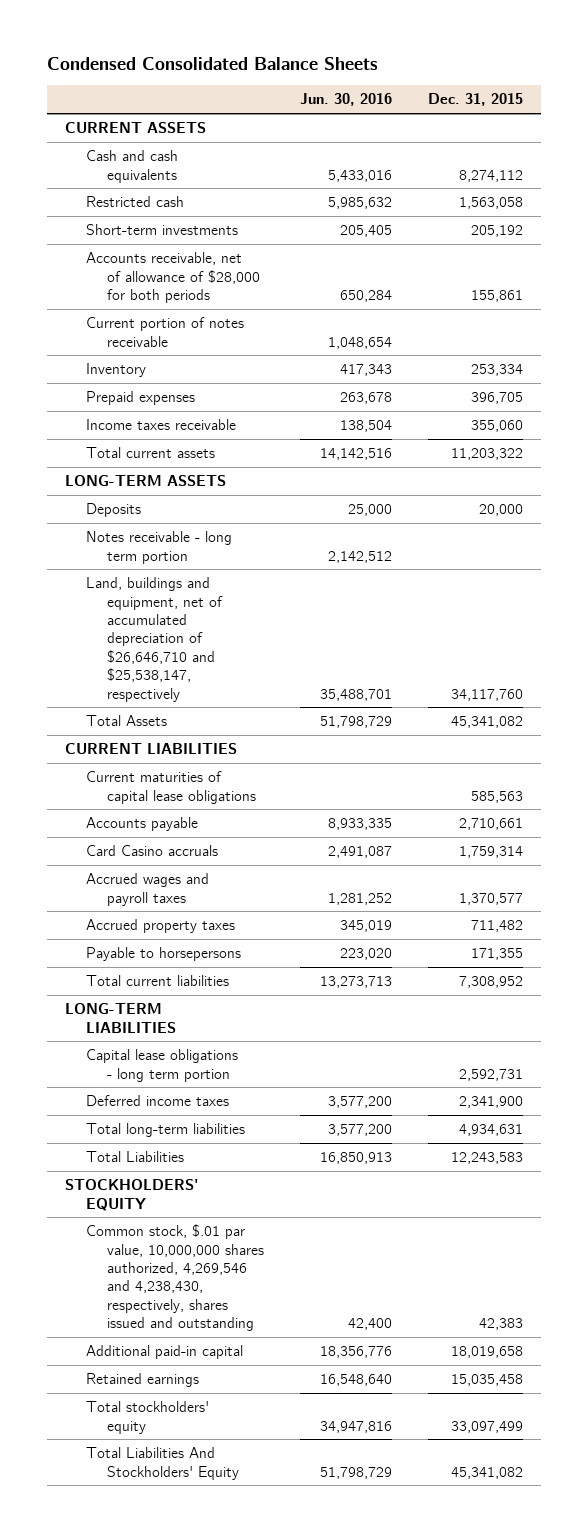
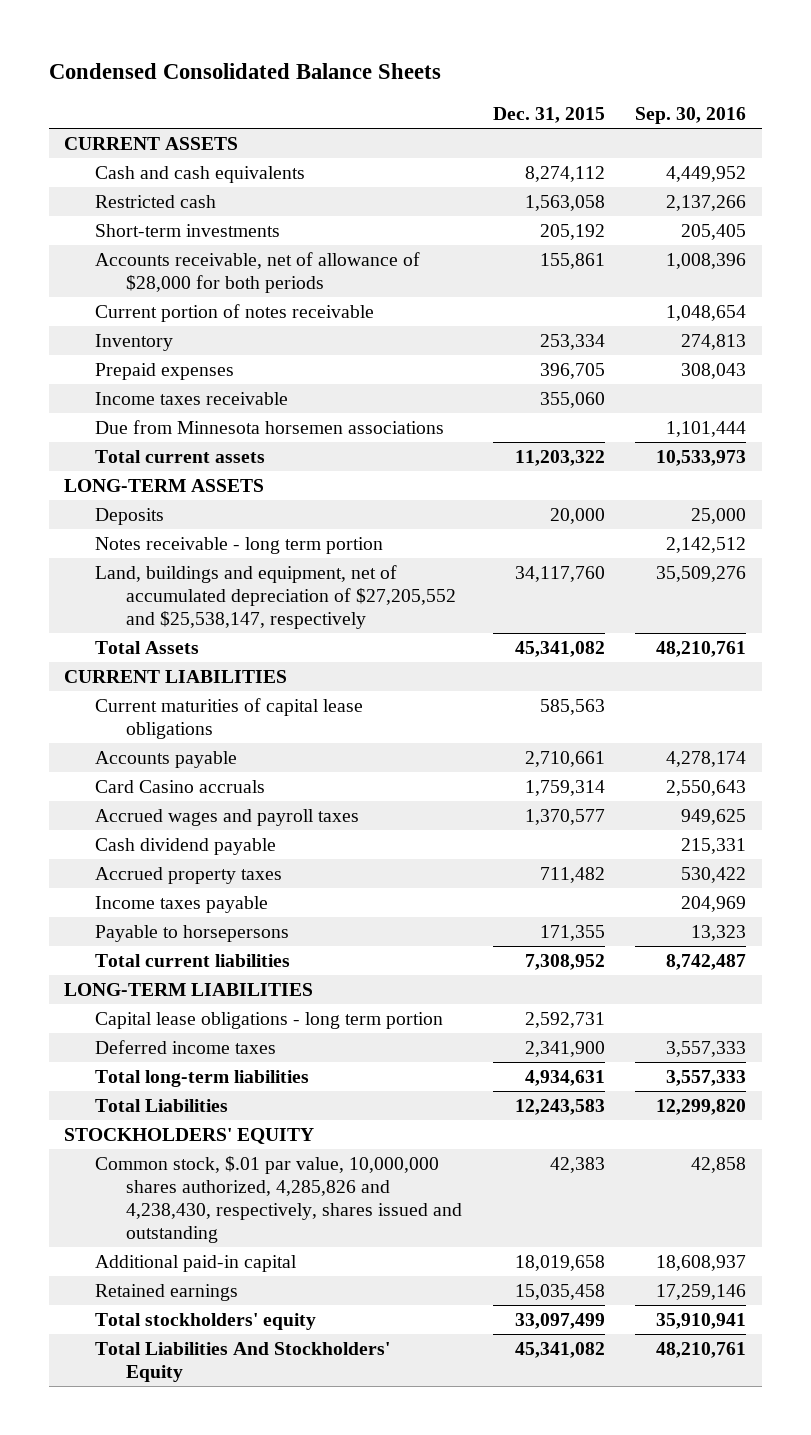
[300,93,393,107] Jun. 30, 2016 -> none
none -> [635,107,747,125] Sep. 30, 2016
none -> [95,420,445,435] Due from Minnesota horsemen associations
[85,577,224,702] Land, buildings and equipment, net of accumulated depreciation of $26,646,710 and $25,538,147, respectively -> [95,565,456,629] Land, buildings and equipment, net of accumulated depreciation of $27,205,552 and $25,538,147, respectively
none -> [95,838,277,856] Cash dividend payable
none -> [95,896,269,914] Income taxes payable
[85,1224,265,1332] Common stock, $.01 par value, 10,000,000 shares authorized, 4,269,546 and 4,238,430, respectively, shares issued and outstanding -> [95,1156,462,1243] Common stock, $.01 par value, 10,000,000 shares authorized, 4,285,826 and 4,238,430, respectively, shares issued and outstanding

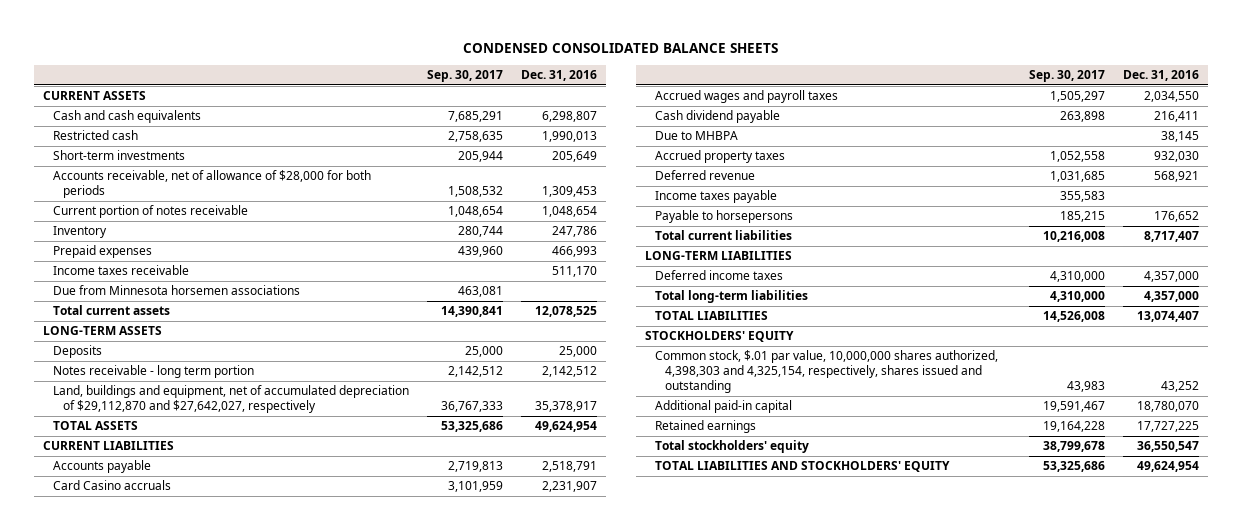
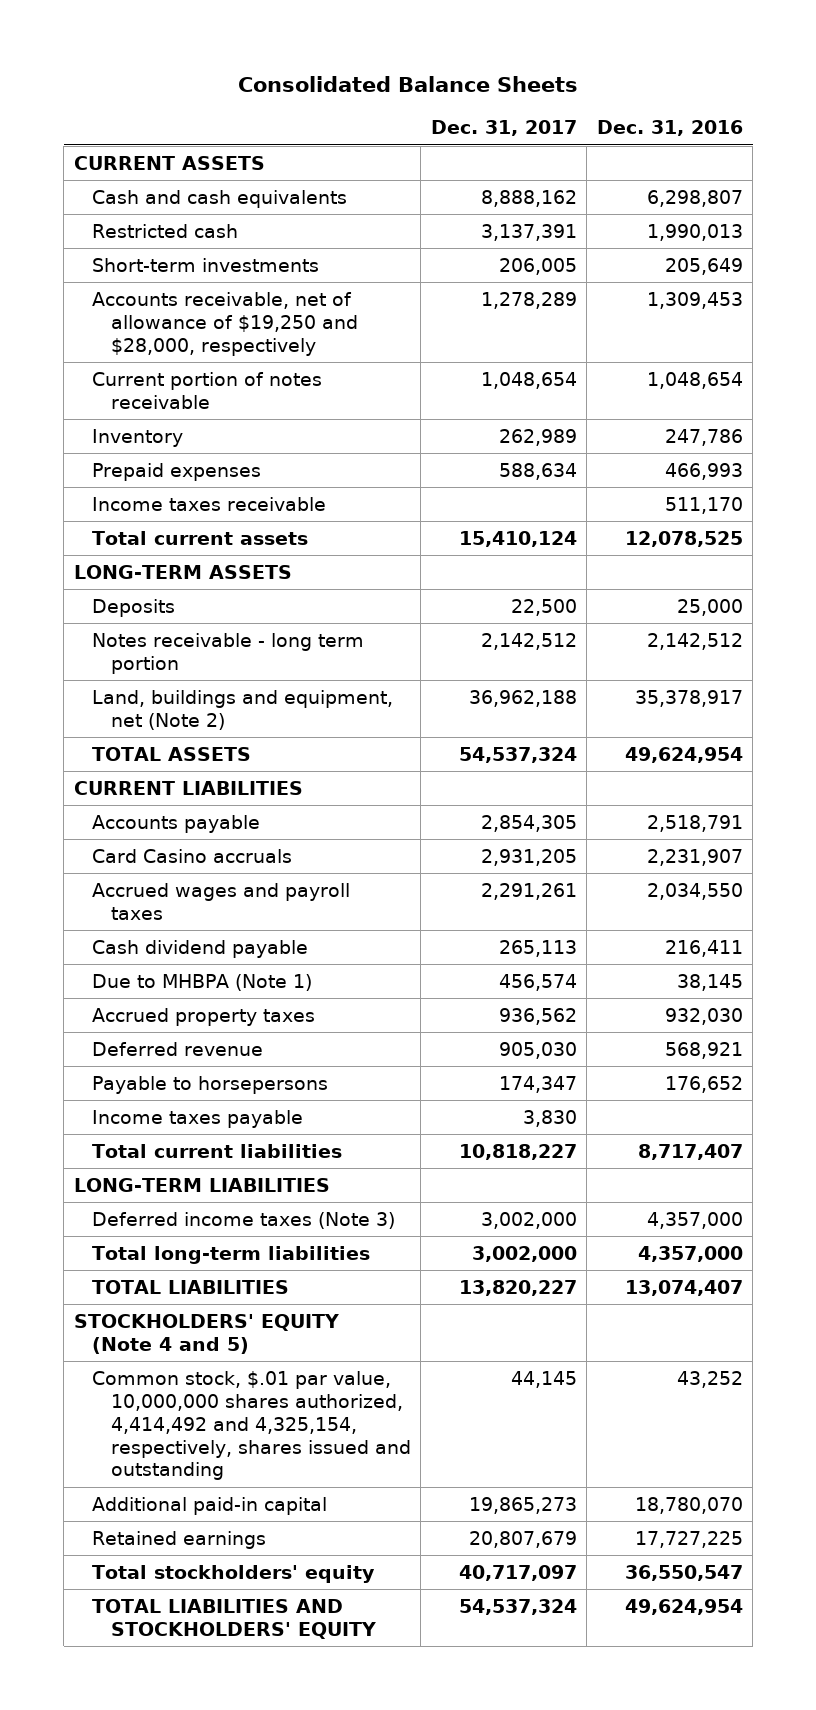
[463,42,779,53] CONDENSED CONSOLIDATED BALANCE SHEETS -> [238,76,579,93] Consolidated Balance Sheets
[427,69,504,82] Sep. 30, 2017 -> none
none -> [430,120,577,137] Dec. 31, 2017
[53,170,372,199] Accounts receivable, net of allowance of $28,000 for both periods -> [92,291,358,356] Accounts receivable, net of allowance of $19,250 and $28,000, respectively
[53,285,301,296] Due from Minnesota horsemen associations -> none
[53,385,410,414] Land, buildings and equipment, net of accumulated depreciation of $29,112,870 and $27,642,027, respectively -> [92,689,394,730] Land, buildings and equipment, net (Note 2)
[654,131,738,141] Due to MHBPA -> [92,973,313,991] Due to MHBPA (Note 1)
[654,190,777,204] Income taxes payable -> [92,1109,304,1128] Income taxes payable
[654,270,783,281] Deferred income taxes -> [92,1211,396,1229] Deferred income taxes (Note 3)
[644,331,794,343] STOCKHOLDERS' EQUITY -> [73,1313,339,1354] STOCKHOLDERS' EQUITY (Note 4 and 5)
[654,350,998,393] Common stock, $.01 par value, 10,000,000 shares authorized, 4,398,303 and 4,325,154, respectively, shares issued and outstanding -> [92,1370,411,1481] Common stock, $.01 par value, 10,000,000 shares authorized, 4,414,492 and 4,325,154, respectively, shares issued and outstanding

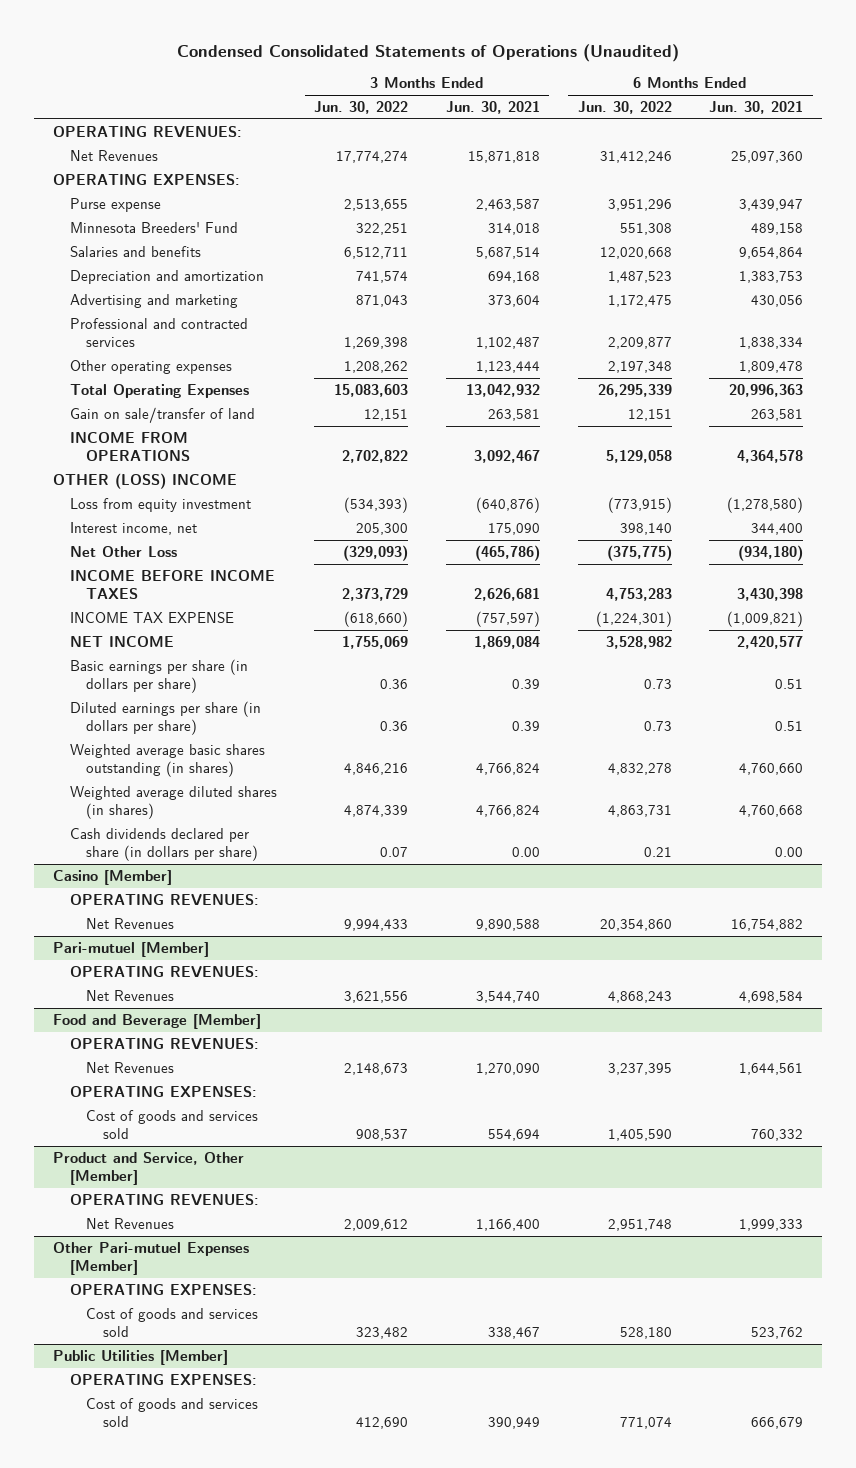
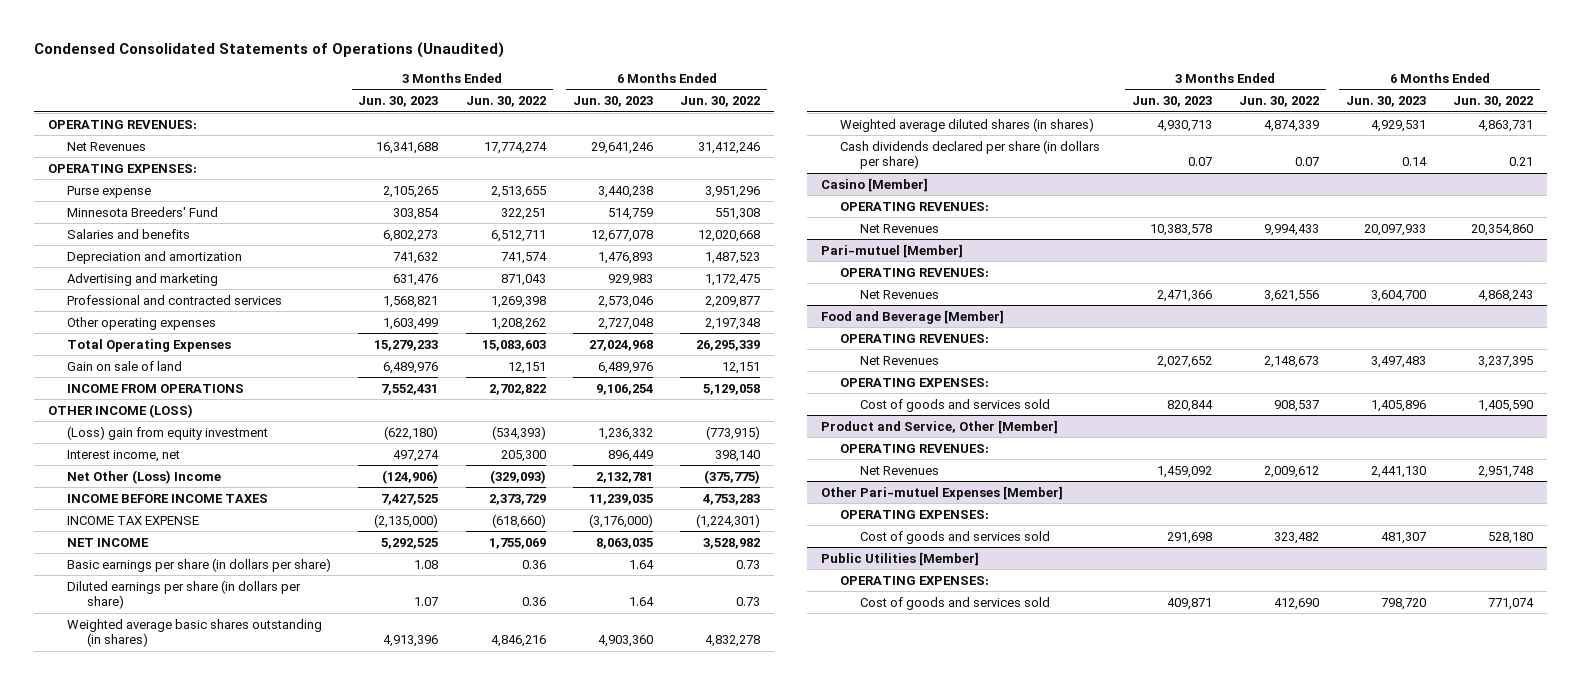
[445,101,540,115] Jun. 30, 2021 -> none
[709,101,804,115] Jun. 30, 2021 -> none
none -> [358,96,439,108] Jun. 30, 2023
none -> [573,96,654,108] Jun. 30, 2023
[69,406,255,423] Gain on sale/transfer of land -> [67,360,183,371] Gain on sale of land
[53,472,238,489] OTHER (LOSS) INCOME -> [47,403,193,418] OTHER INCOME (LOSS)
[69,497,251,512] Loss from equity investment -> [67,425,269,440] (Loss) gain from equity investment
[69,545,177,557] Net Other Loss -> [67,469,222,484] Net Other (Loss) Income

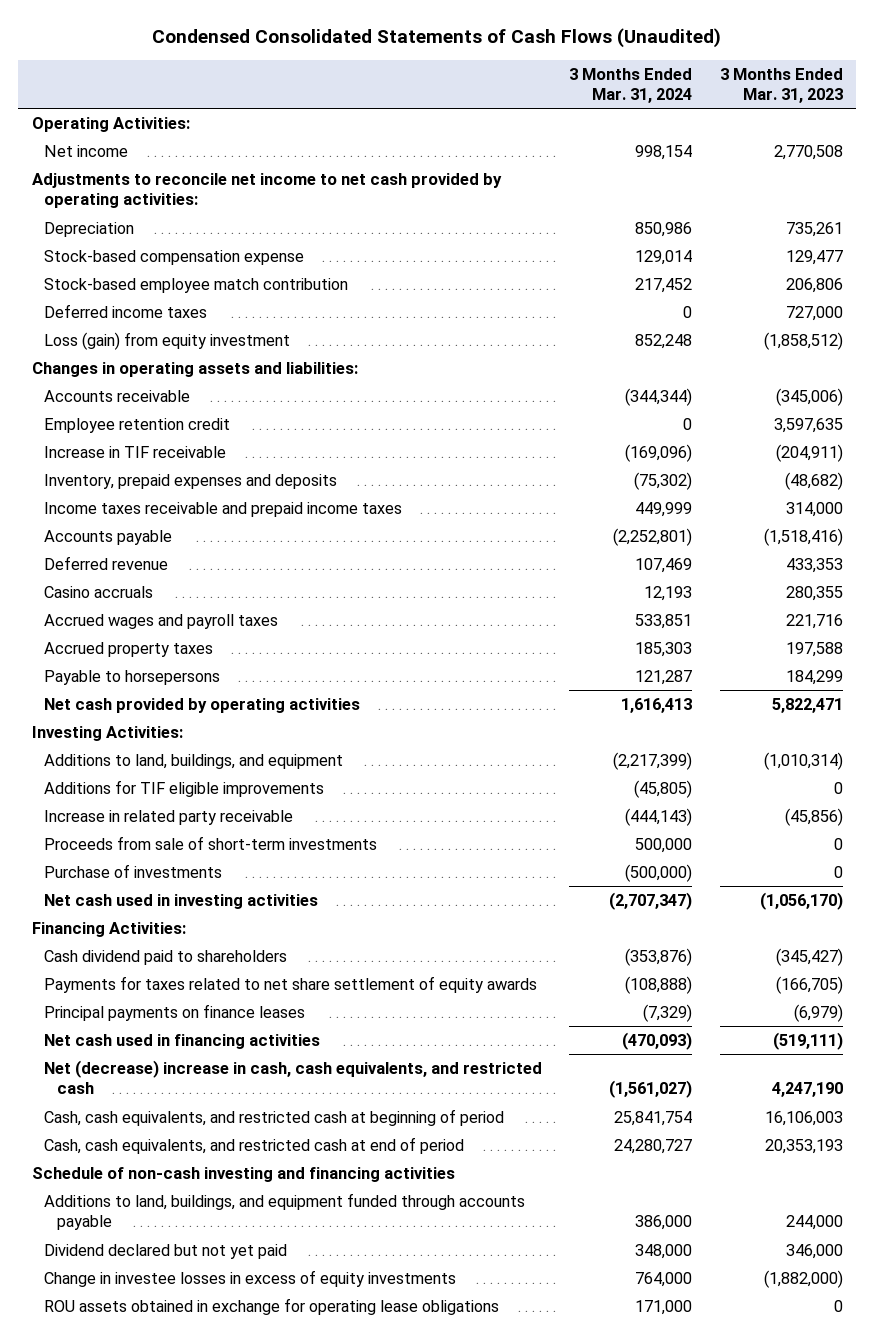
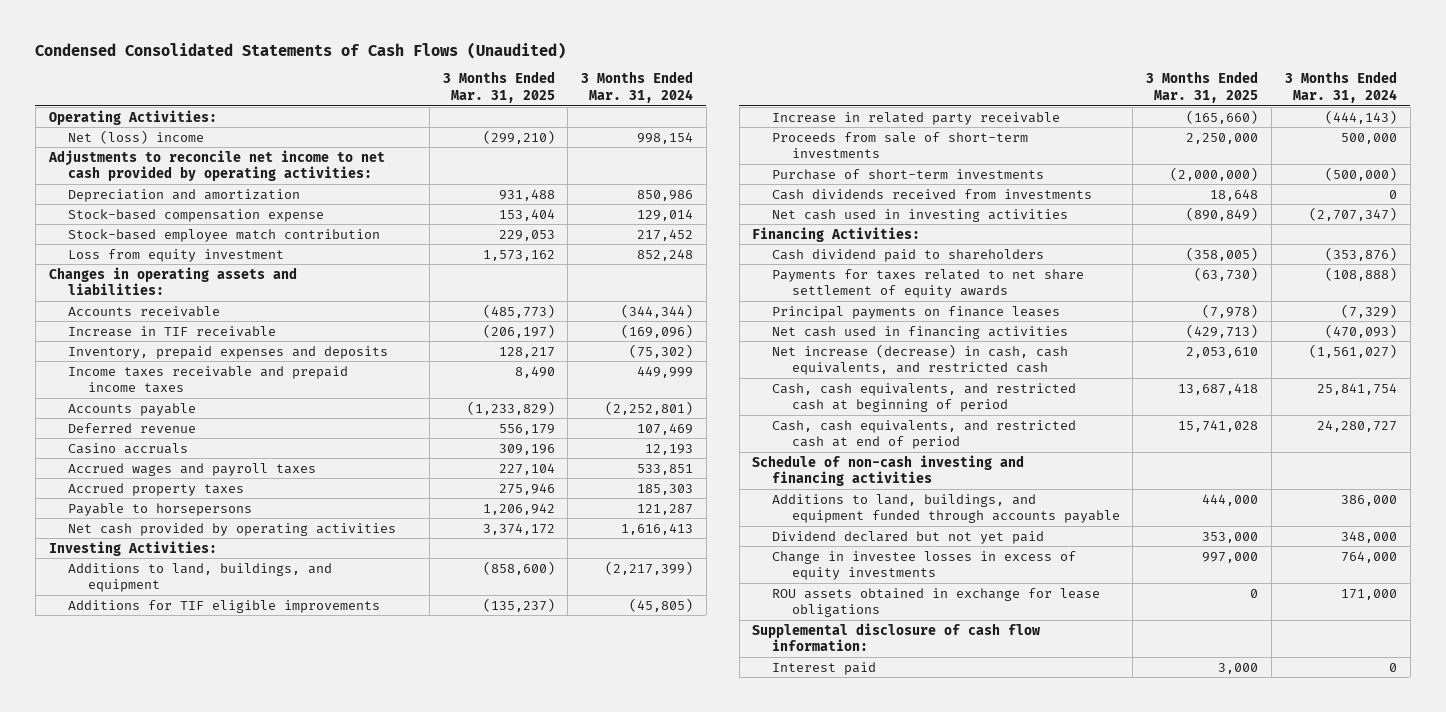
[719,67,843,103] 3 Months Ended Mar. 31, 2023 -> none
none -> [442,71,555,104] 3 Months Ended Mar. 31, 2025
[44,144,129,157] Net income -> [68,129,205,144] Net (loss) income
[44,221,135,237] Depreciation -> [68,188,301,202] Depreciation and amortization
[44,303,208,318] Deferred income taxes -> none
[44,331,291,350] Loss (gain) from equity investment -> [68,248,285,262] Loss from equity investment
[44,417,231,433] Employee retention credit -> none
[44,863,223,878] Purchase of investments -> [772,168,1045,180] Purchase of short-term investments
none -> [772,188,1093,200] Cash dividends received from investments
[44,1059,543,1095] Net (decrease) increase in cash, cash equivalents, and restricted cash -> [772,343,1069,376] Net increase (decrease) in cash, cash equivalents, and restricted cash
[44,1297,500,1315] ROU assets obtained in exchange for operating lease obligations -> [772,587,1101,618] ROU assets obtained in exchange for lease obligations
none -> [752,622,1041,652] Supplemental disclosure of cash flow information:
none -> [772,661,877,675] Interest paid

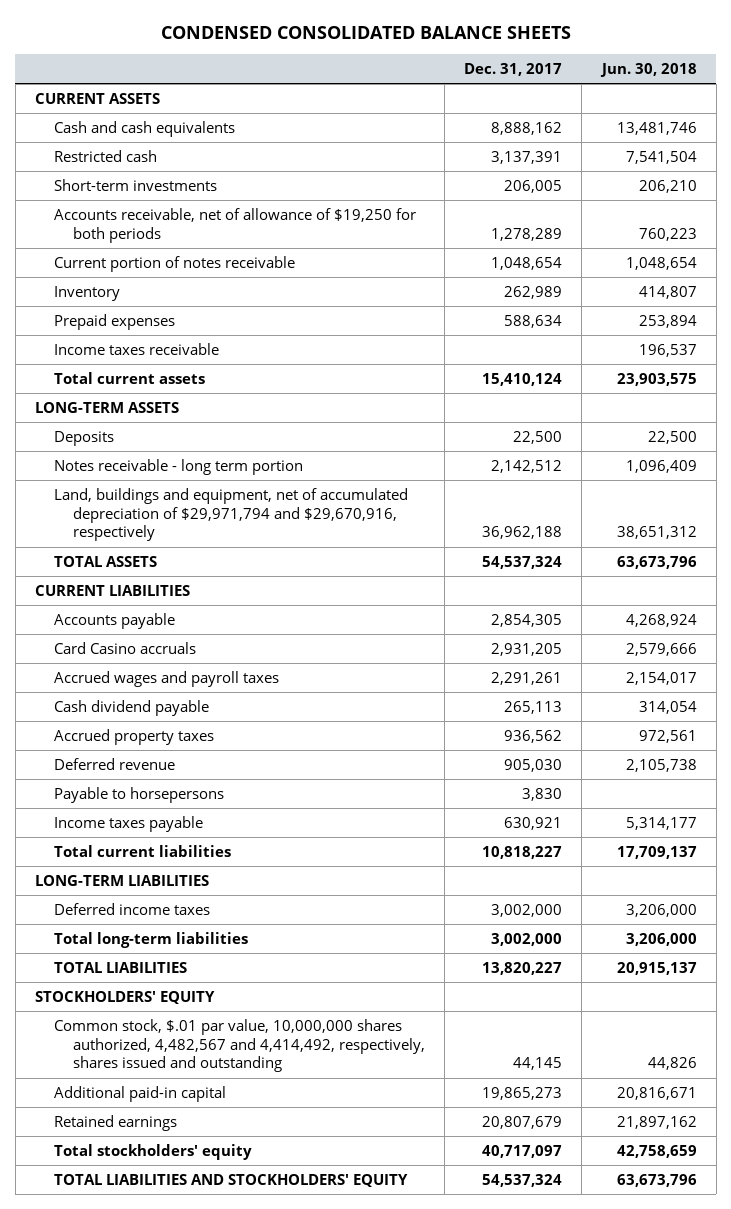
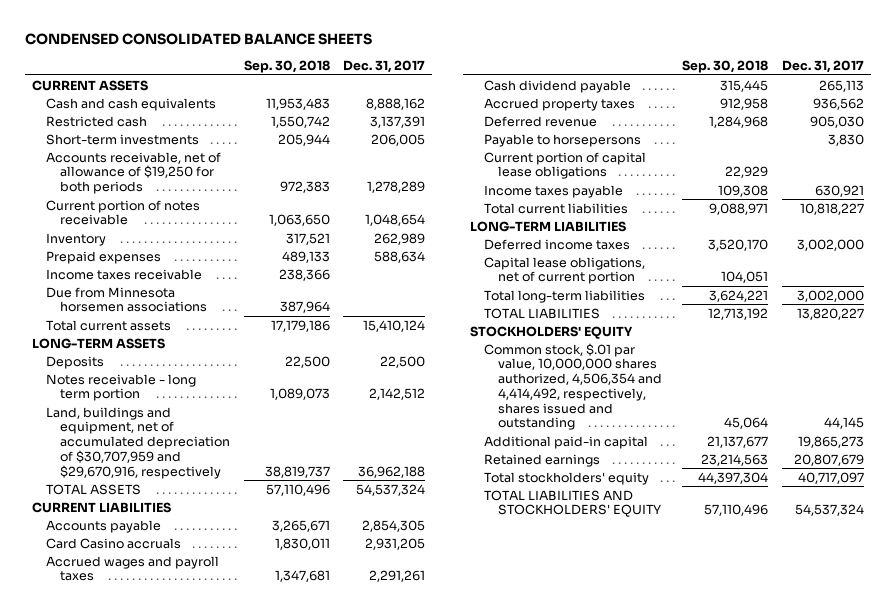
[599,62,697,77] Jun. 30, 2018 -> none
none -> [243,60,330,74] Sep. 30, 2018
none -> [45,286,207,313] Due from Minnesota horsemen associations
[53,488,408,542] Land, buildings and equipment, net of accumulated depreciation of $29,971,794 and $29,670,916, respectively -> [45,406,230,479] Land, buildings and equipment, net of accumulated depreciation of $30,707,959 and $29,670,916, respectively
none -> [484,151,647,180] Current portion of capital lease obligations
none -> [484,256,646,285] Capital lease obligations, net of current portion
[53,1019,426,1073] Common stock, $.01 par value, 10,000,000 shares authorized, 4,482,567 and 4,414,492, respectively, shares issued and outstanding -> [484,342,663,431] Common stock, $.01 par value, 10,000,000 shares authorized, 4,506,354 and 4,414,492, respectively, shares issued and outstanding

